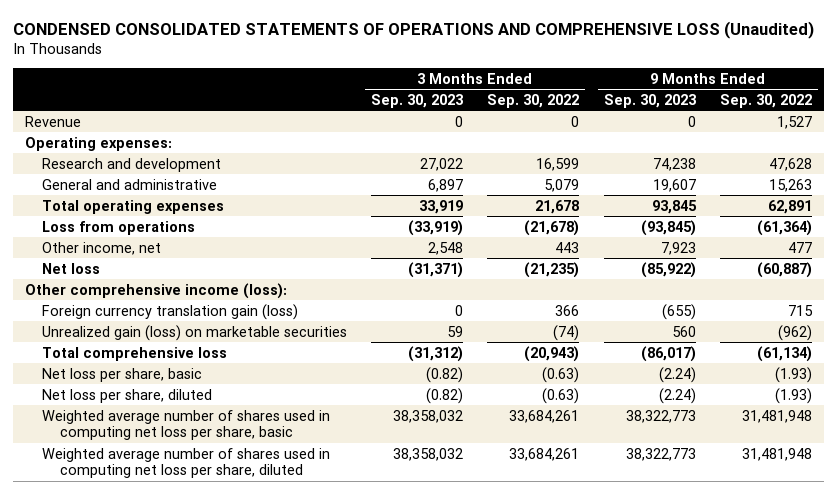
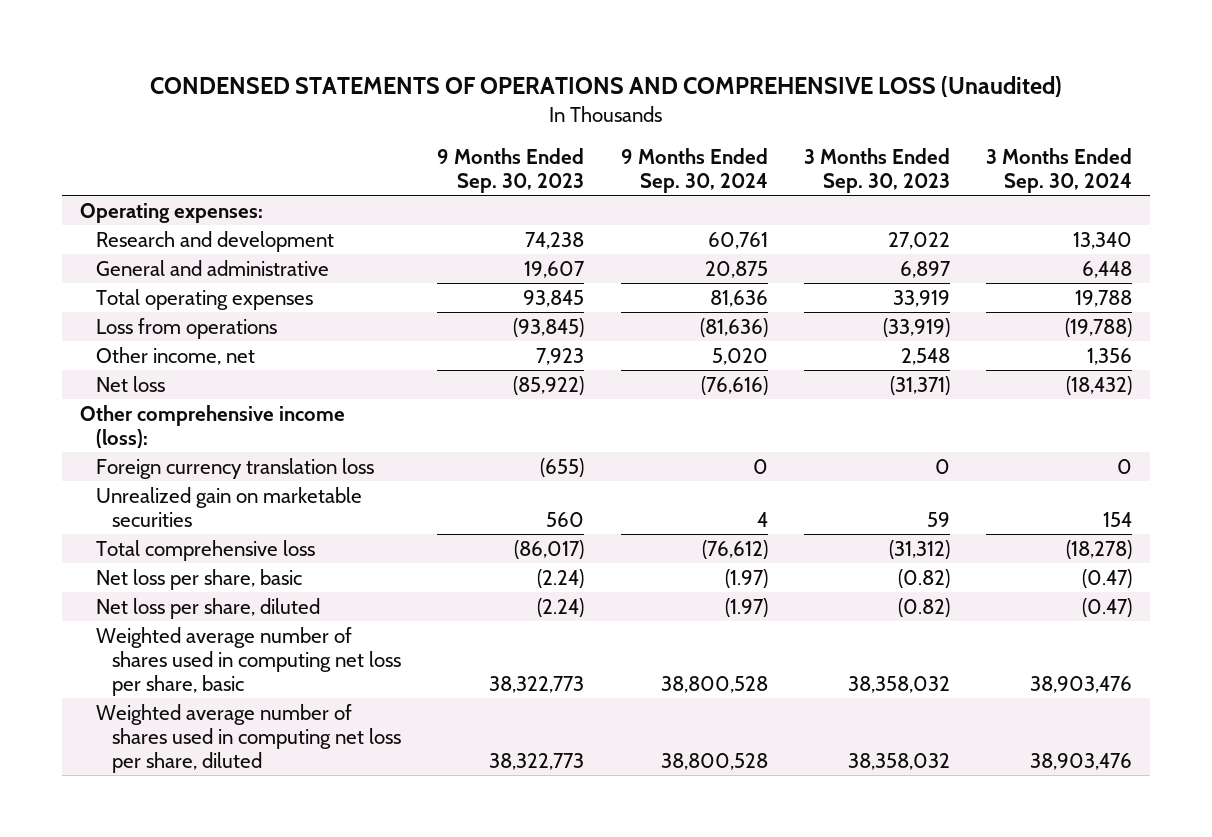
[12,20,814,39] CONDENSED CONSOLIDATED STATEMENTS OF OPERATIONS AND COMPREHENSIVE LOSS (Unaudited) -> [149,76,1062,98] CONDENSED STATEMENTS OF OPERATIONS AND COMPREHENSIVE LOSS (Unaudited)
[487,93,580,108] Sep. 30, 2022 -> none
[719,93,812,108] Sep. 30, 2022 -> none
none -> [620,148,768,194] 9 Months Ended Sep. 30, 2024
none -> [985,148,1132,194] 3 Months Ended Sep. 30, 2024
[24,115,81,127] Revenue -> none
[42,303,299,320] Foreign currency translation gain (loss) -> [96,457,375,479] Foreign currency translation loss
[42,324,348,341] Unrealized gain (loss) on marketable securities -> [96,486,363,527] Unrealized gain on marketable securities

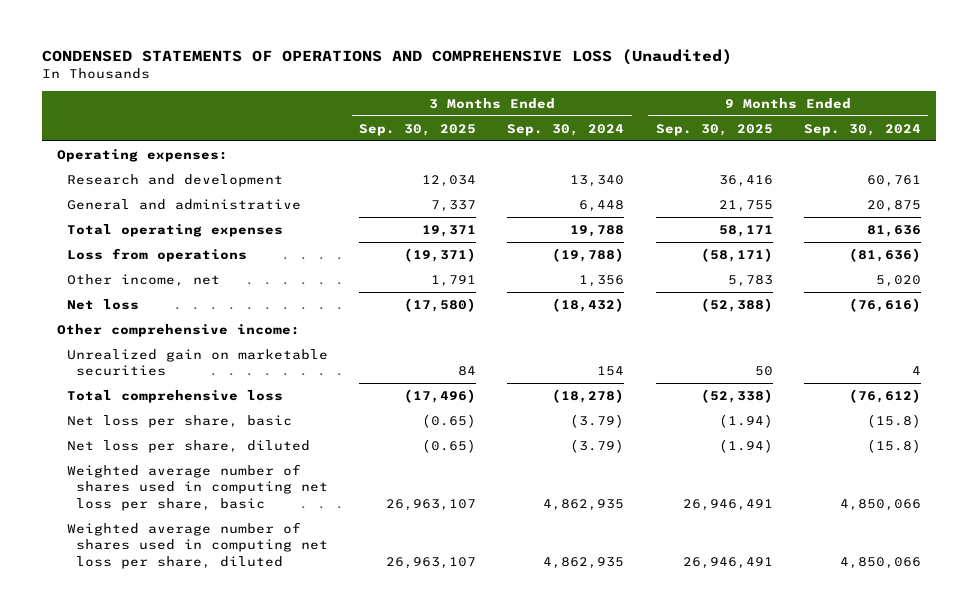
[437,148,585,194] 9 Months Ended Sep. 30, 2023 -> none
[803,148,950,194] 3 Months Ended Sep. 30, 2023 -> none
none -> [359,123,477,136] Sep. 30, 2025
none -> [655,123,773,136] Sep. 30, 2025
[96,457,375,479] Foreign currency translation loss -> none
[80,404,346,448] Other comprehensive income (loss): -> [57,323,301,337] Other comprehensive income:
[724,568,768,588] (1.97) -> [866,413,921,428] (15.8)
[1081,568,1132,588] (0.47) -> [570,413,625,428] (3.79)
[724,597,768,617] (1.97) -> [866,438,921,453] (15.8)
[1081,597,1132,617] (0.47) -> [570,438,625,453] (3.79)
[660,675,768,693] 38,800,528 -> [839,498,921,511] 4,850,066
[1029,675,1132,693] 38,903,476 -> [543,498,625,511] 4,862,935
[660,752,768,770] 38,800,528 -> [839,556,921,569] 4,850,066
[1029,752,1132,770] 38,903,476 -> [543,556,625,569] 4,862,935

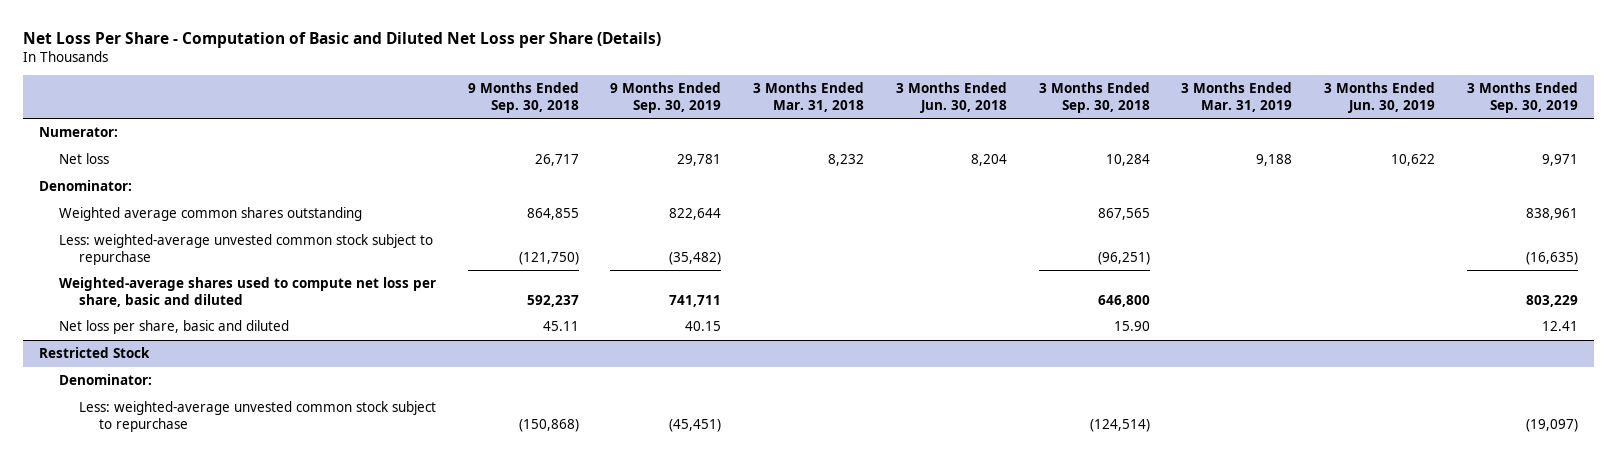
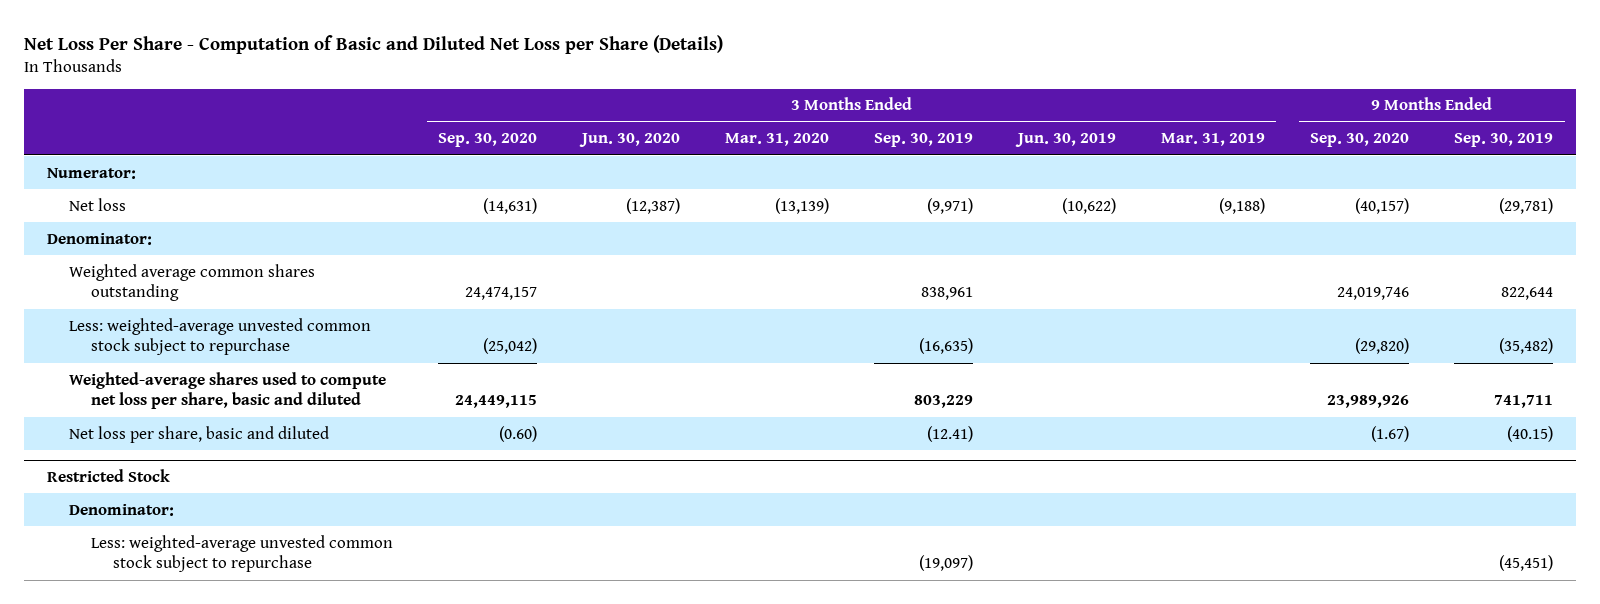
[467,82,579,113] 9 Months Ended Sep. 30, 2018 -> none
[753,82,865,112] 3 Months Ended Mar. 31, 2018 -> none
[895,82,1007,113] 3 Months Ended Jun. 30, 2018 -> none
[1038,82,1150,113] 3 Months Ended Sep. 30, 2018 -> none
none -> [438,133,538,148] Sep. 30, 2020
none -> [579,133,681,148] Jun. 30, 2020
none -> [725,133,830,147] Mar. 31, 2020
none -> [1310,133,1410,148] Sep. 30, 2020
[677,154,722,167] 29,781 -> [1499,197,1554,214] (29,781)
[1256,154,1293,167] 9,188 -> [1219,197,1266,214] (9,188)
[1391,154,1436,167] 10,622 -> [1062,197,1117,214] (10,622)
[1541,154,1578,167] 9,971 -> [927,197,974,214] (9,971)
[685,321,722,332] 40.15 -> [1507,425,1554,442] (40.15)
[1541,321,1578,332] 12.41 -> [927,425,974,442] (12.41)

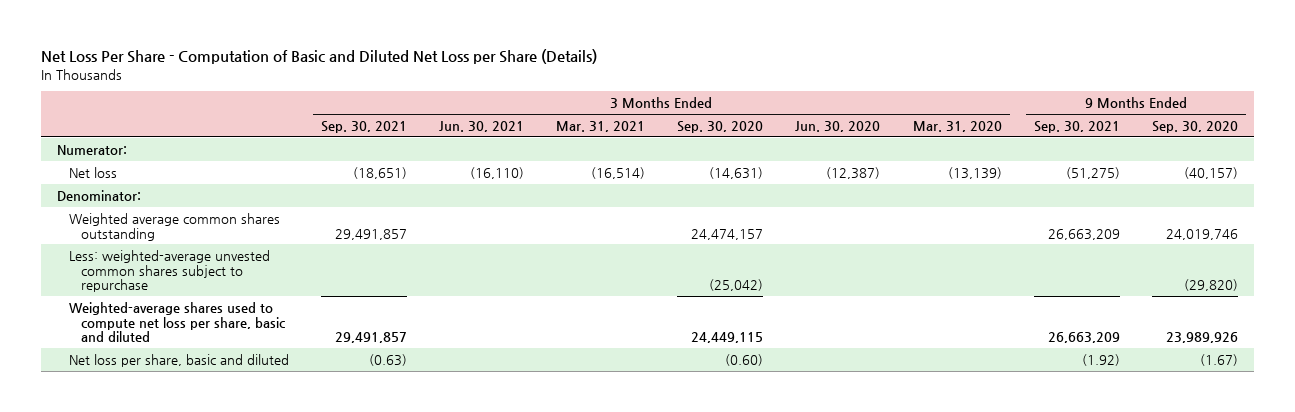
[874,133,974,148] Sep. 30, 2019 -> none
[1015,133,1117,148] Jun. 30, 2019 -> none
[1161,133,1266,147] Mar. 31, 2019 -> none
[1454,133,1554,148] Sep. 30, 2019 -> none
none -> [321,120,408,133] Sep. 30, 2021
none -> [439,120,525,132] Jun. 30, 2021
none -> [556,120,646,132] Mar. 31, 2021
none -> [1033,120,1120,133] Sep. 30, 2021
[68,317,371,356] Less: weighted-average unvested common stock subject to repurchase -> [68,249,270,293] Less: weighted-average unvested common shares subject to repurchase
[46,468,170,482] Restricted Stock -> none
[68,503,174,516] Denominator: -> none
[91,534,394,573] Less: weighted-average unvested common stock subject to repurchase -> none

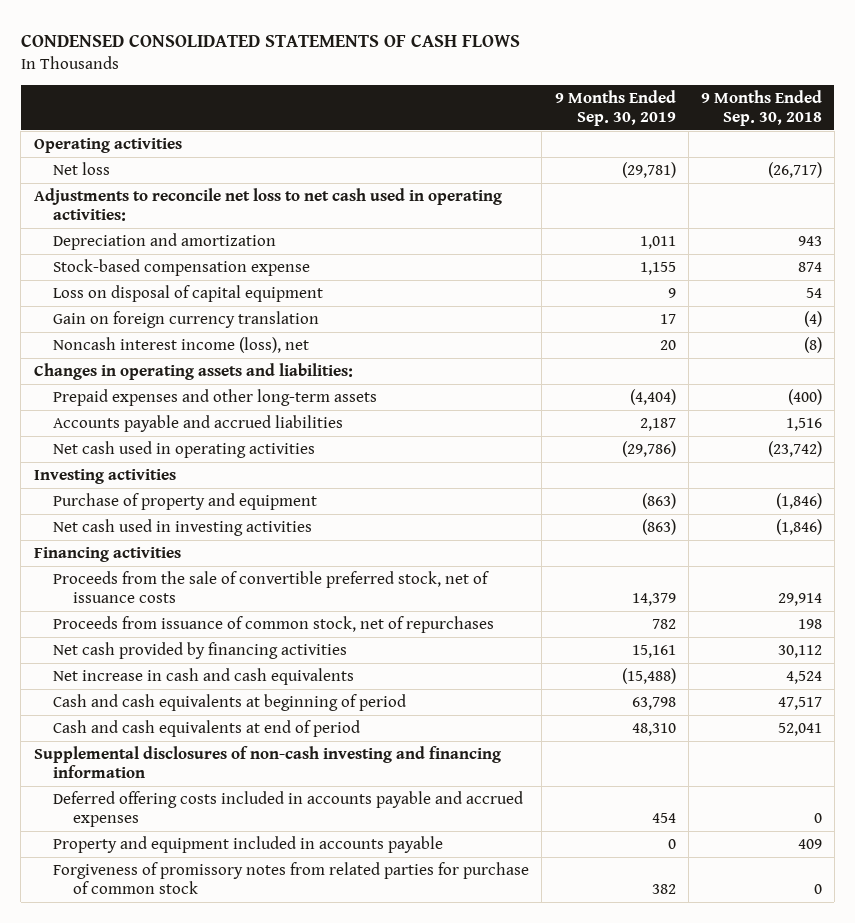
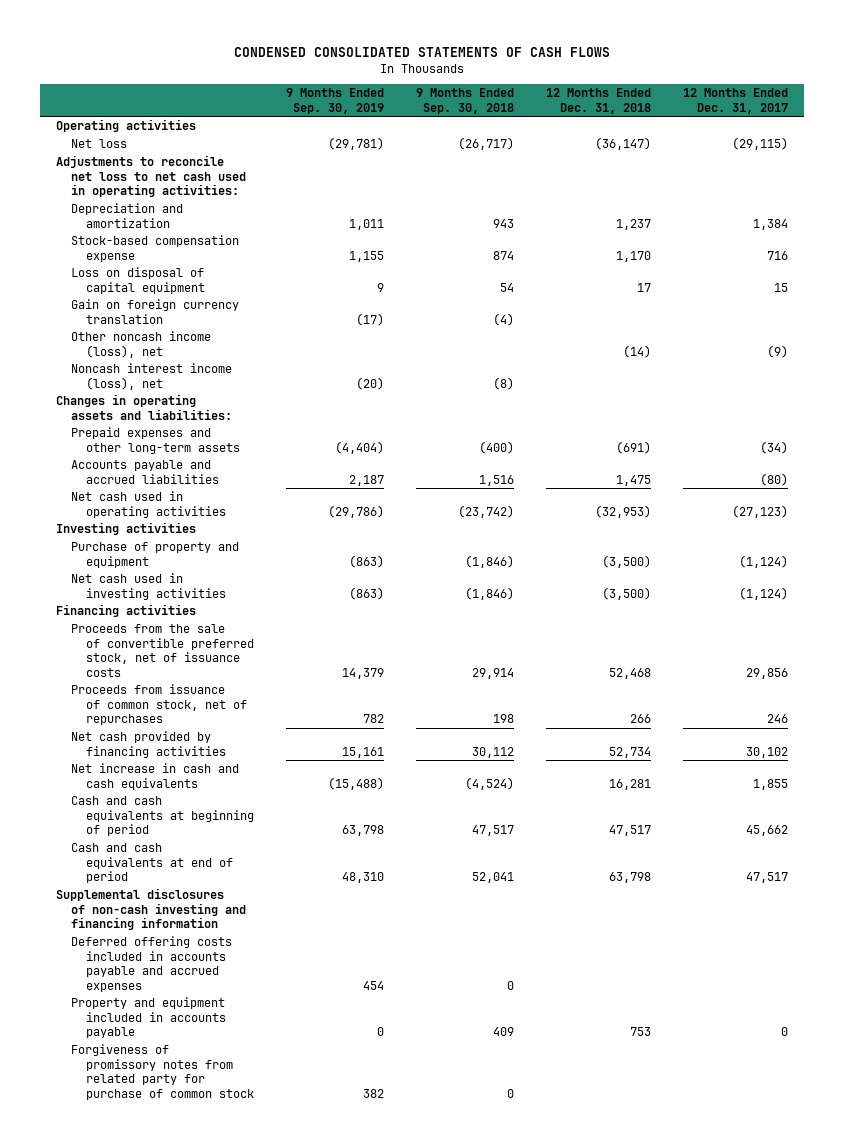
none -> [546,87,652,114] 12 Months Ended Dec. 31, 2018
none -> [683,87,789,114] 12 Months Ended Dec. 31, 2017
[659,314,676,325] 17 -> [356,312,385,326] (17)
none -> [70,331,211,358] Other noncash income (loss), net
[659,340,676,351] 20 -> [356,376,385,390] (20)
[785,671,822,685] 4,524 -> [465,776,515,790] (4,524)
[53,862,530,894] Forgiveness of promissory notes from related parties for purchase of common stock -> [70,1044,255,1100] Forgiveness of promissory notes from related party for purchase of common stock

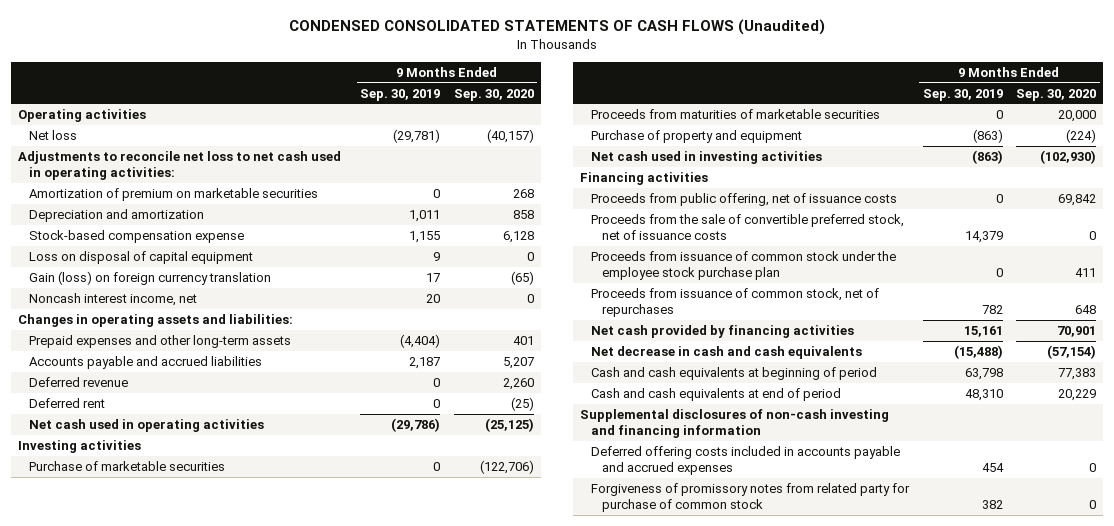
[233,47,610,58] CONDENSED CONSOLIDATED STATEMENTS OF CASH FLOWS -> [288,19,825,36] CONDENSED CONSOLIDATED STATEMENTS OF CASH FLOWS (Unaudited)
[416,87,515,114] 9 Months Ended Sep. 30, 2018 -> none
[546,87,652,114] 12 Months Ended Dec. 31, 2018 -> none
[683,87,789,114] 12 Months Ended Dec. 31, 2017 -> none
none -> [453,88,534,101] Sep. 30, 2020
none -> [28,188,318,202] Amortization of premium on marketable securities
[70,331,211,358] Other noncash income (loss), net -> none
[70,299,239,324] Gain on foreign currency translation -> [28,271,271,286] Gain (loss) on foreign currency translation
[356,312,385,326] (17) -> [426,273,441,283] 17
[70,363,232,390] Noncash interest income (loss), net -> [28,293,197,307] Noncash interest income, net
[356,376,385,390] (20) -> [426,294,441,304] 20
none -> [28,377,128,388] Deferred revenue
none -> [28,398,105,409] Deferred rent
none -> [28,461,225,472] Purchase of marketable securities
none -> [591,109,881,120] Proceeds from maturities of marketable securities
none -> [591,193,898,207] Proceeds from public offering, net of issuance costs
none -> [591,251,897,281] Proceeds from issuance of common stock under the employee stock purchase plan
[70,763,239,790] Net increase in cash and cash equivalents -> [591,346,863,360] Net decrease in cash and cash equivalents
[70,997,227,1039] Property and equipment included in accounts payable -> none

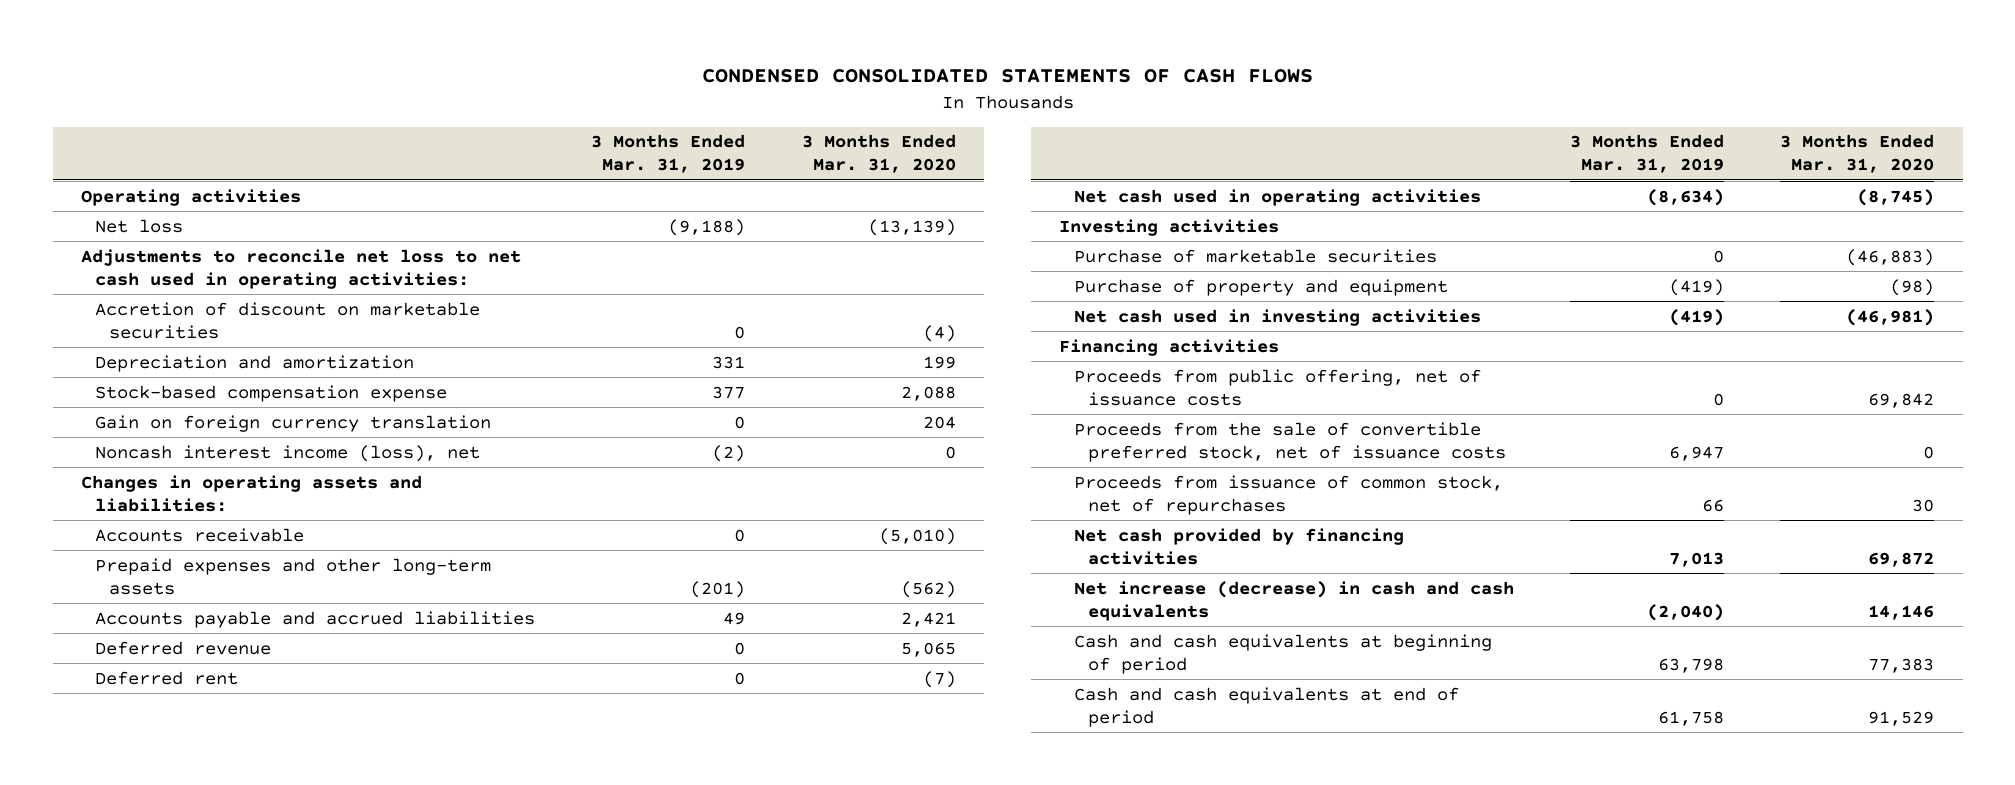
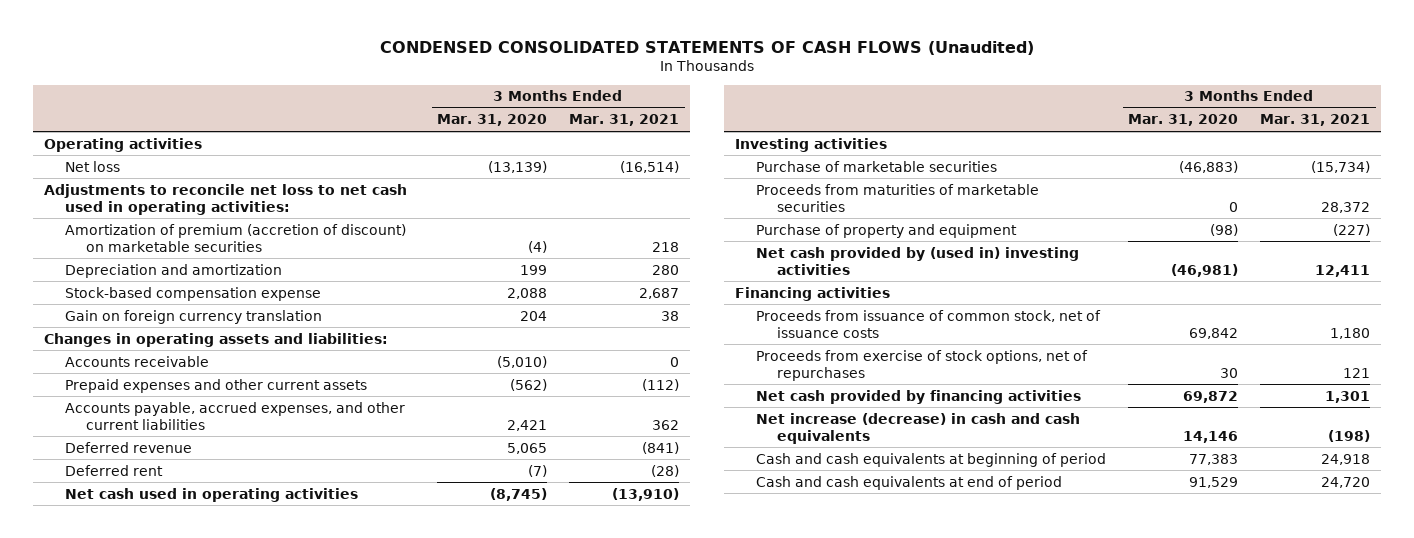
[701,69,1313,84] CONDENSED CONSOLIDATED STATEMENTS OF CASH FLOWS -> [380,41,1035,56] CONDENSED CONSOLIDATED STATEMENTS OF CASH FLOWS (Unaudited)
[591,134,746,174] 3 Months Ended Mar. 31, 2019 -> none
none -> [569,114,680,127] Mar. 31, 2021
[95,301,481,339] Accretion of discount on marketable securities -> [65,223,407,252] Amortization of premium (accretion of discount) on marketable securities
[95,444,481,462] Noncash interest income (loss), net -> none
[95,557,492,595] Prepaid expenses and other long-term assets -> [65,378,368,393] Prepaid expenses and other current assets
[95,610,536,628] Accounts payable and accrued liabilities -> [65,401,406,430] Accounts payable, accrued expenses, and other current liabilities
none -> [755,183,1039,212] Proceeds from maturities of marketable securities
[1073,308,1481,326] Net cash used in investing activities -> [755,246,1079,275] Net cash provided by (used in) investing activities
[1073,421,1506,462] Proceeds from the sale of convertible preferred stock, net of issuance costs -> none
[1073,368,1481,406] Proceeds from public offering, net of issuance costs -> [755,309,1101,338] Proceeds from issuance of common stock, net of issuance costs
[1073,474,1503,515] Proceeds from issuance of common stock, net of repurchases -> [755,349,1088,381] Proceeds from exercise of stock options, net of repurchases

